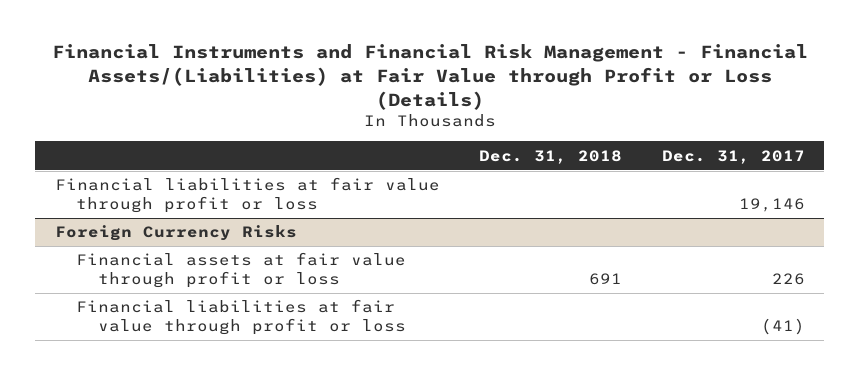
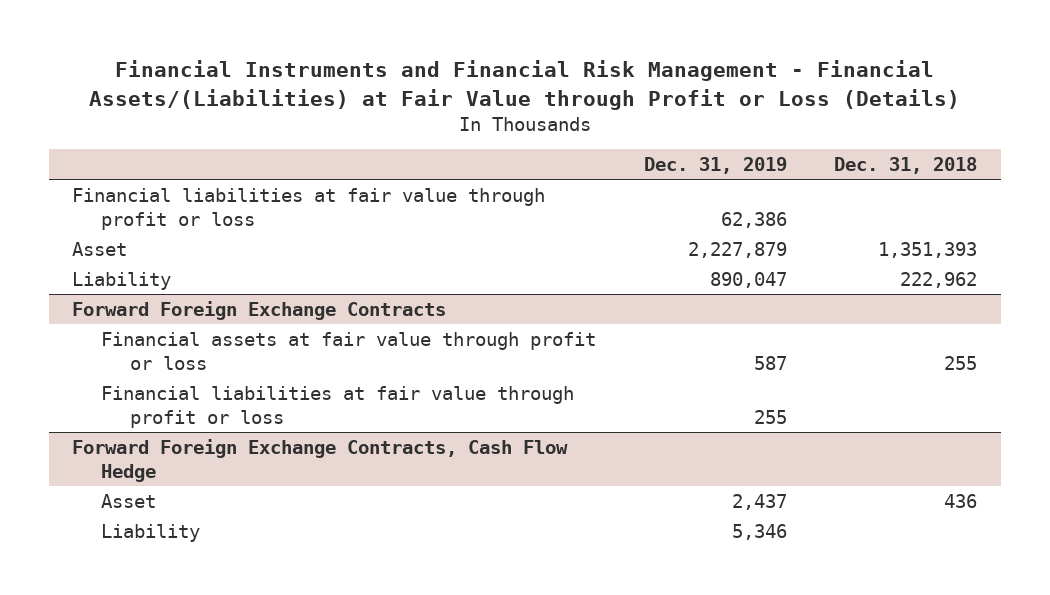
[661,149,805,164] Dec. 31, 2017 -> none
none -> [643,157,787,175] Dec. 31, 2019
none -> [72,241,128,256] Asset
none -> [72,271,172,290] Liability
[54,225,297,242] Foreign Currency Risks -> [72,300,447,320] Forward Foreign Exchange Contracts
[589,272,623,285] 691 -> [944,355,978,370] 255
none -> [72,438,569,482] Forward Foreign Exchange Contracts, Cash Flow Hedge
none -> [101,493,157,508] Asset
none -> [101,523,201,542] Liability

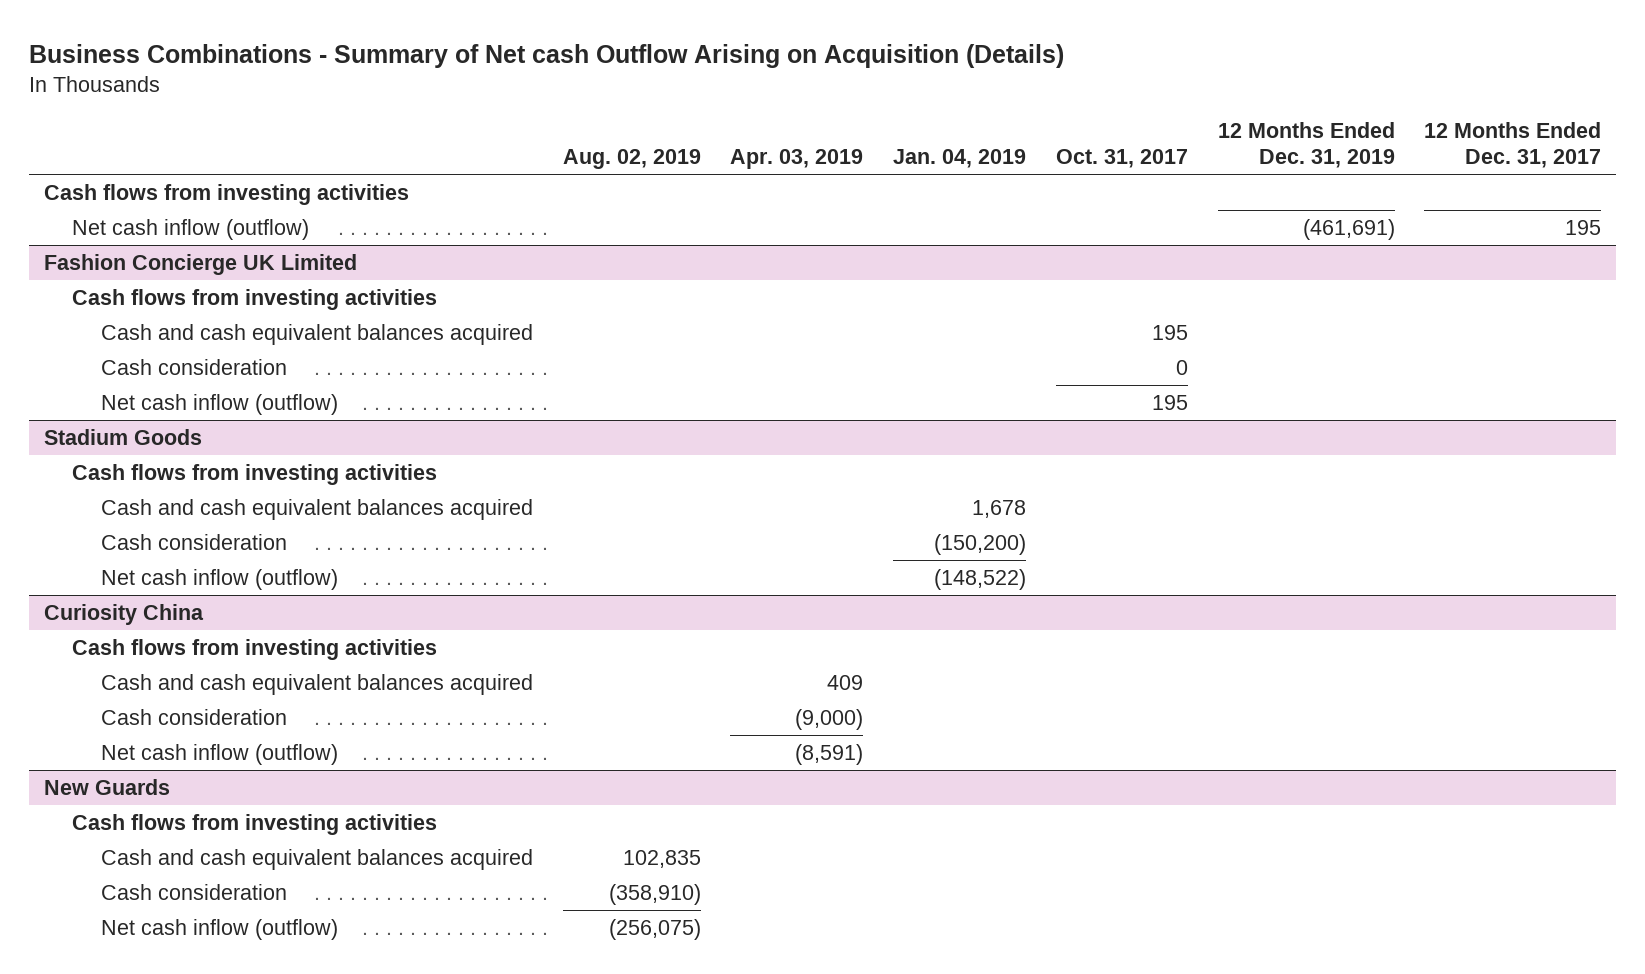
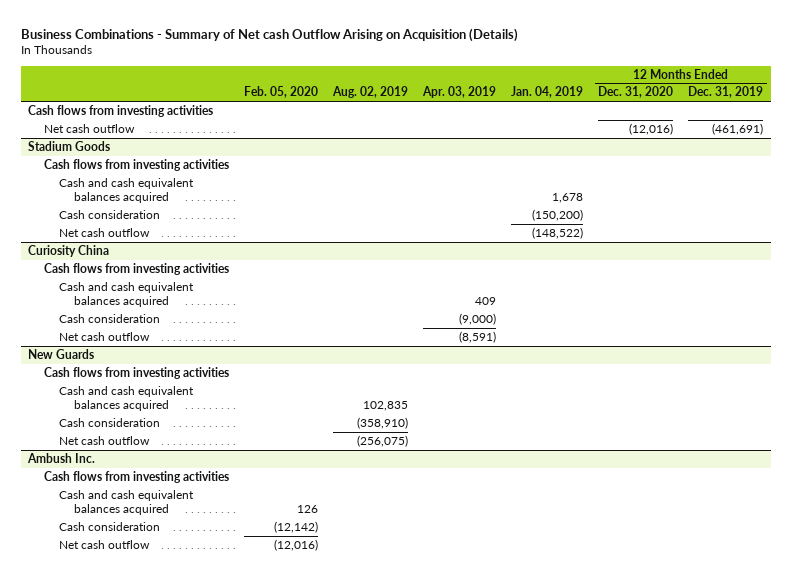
[1055,149,1188,169] Oct. 31, 2017 -> none
[1424,122,1602,169] 12 Months Ended Dec. 31, 2017 -> none
none -> [243,86,318,99] Feb. 05, 2020
none -> [598,86,674,99] Dec. 31, 2020
[43,253,357,275] Fashion Concierge UK Limited -> none
[72,288,438,310] Cash flows from investing activities -> none
[100,323,533,345] Cash and cash equivalent balances acquired -> none
[100,358,287,375] Cash consideration -> none
[100,393,338,415] Net cash inflow (outflow) -> none
[72,218,310,240] Net cash inflow (outflow) -> [43,123,135,133] Net cash outflow
[100,568,338,590] Net cash inflow (outflow) -> [58,227,150,237] Net cash outflow
[100,743,338,765] Net cash inflow (outflow) -> [58,331,150,341] Net cash outflow
[100,918,338,940] Net cash inflow (outflow) -> [58,435,150,445] Net cash outflow
none -> [27,452,96,463] Ambush Inc.
none -> [43,470,229,483] Cash flows from investing activities
none -> [58,489,194,516] Cash and cash equivalent balances acquired
none -> [58,521,160,531] Cash consideration
none -> [58,539,150,549] Net cash outflow

